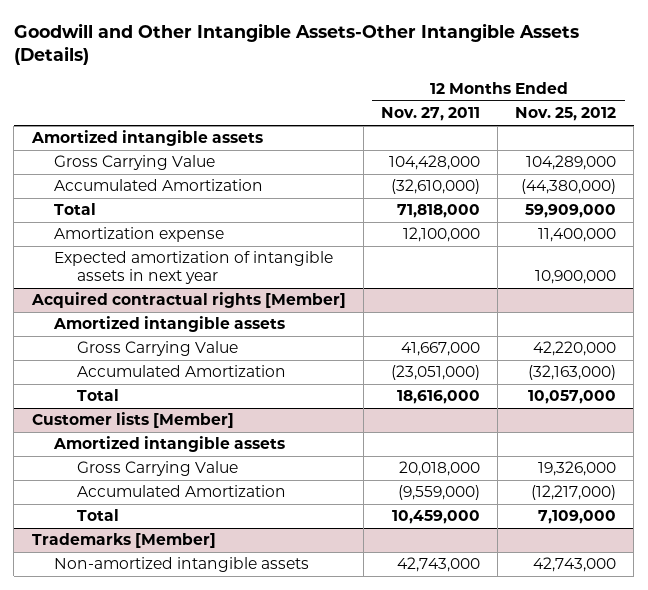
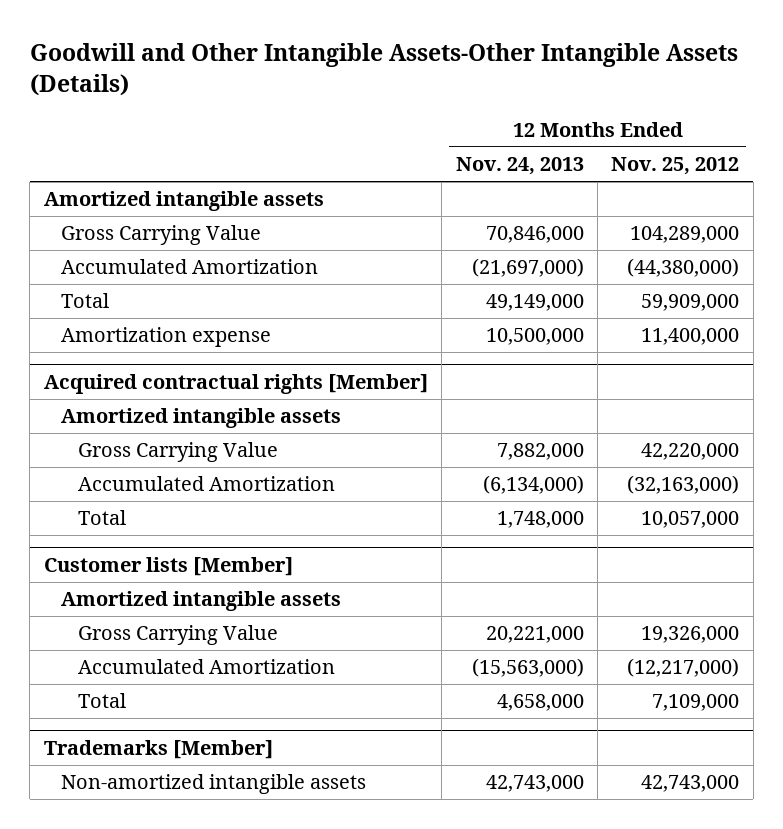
[380,107,480,122] Nov. 27, 2011 -> none
none -> [455,157,584,176] Nov. 24, 2013
[54,251,334,285] Expected amortization of intangible assets in next year -> none

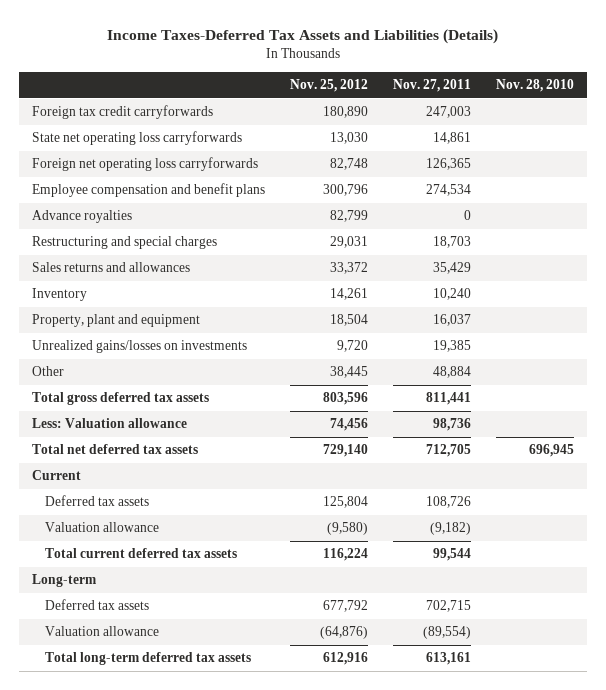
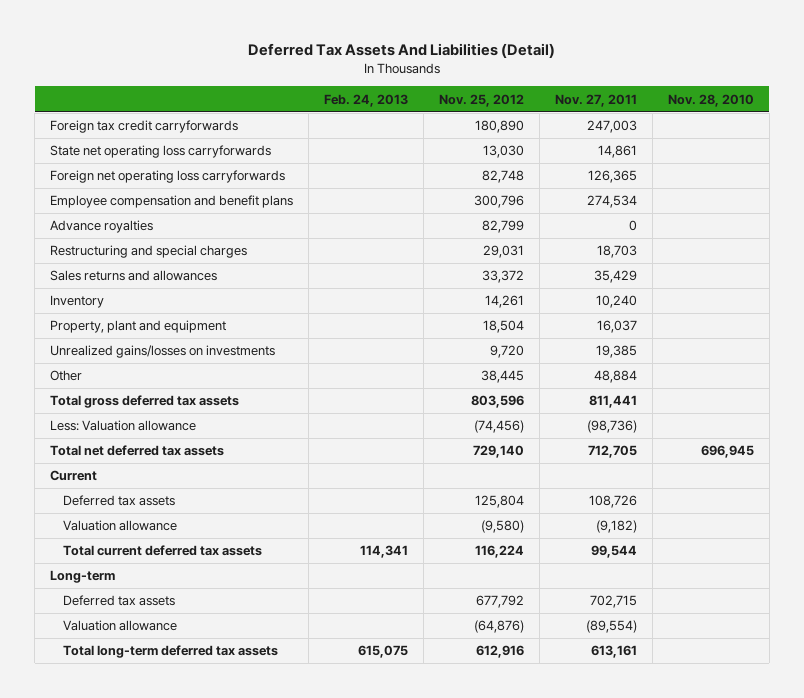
[107,29,499,45] Income Taxes-Deferred Tax Assets and Liabilities (Details) -> [247,43,555,59] Deferred Tax Assets And Liabilities (Detail)
none -> [324,93,409,107] Feb. 24, 2013
[330,418,369,432] 74,456 -> [473,420,524,434] (74,456)
[433,418,472,432] 98,736 -> [586,420,637,434] (98,736)

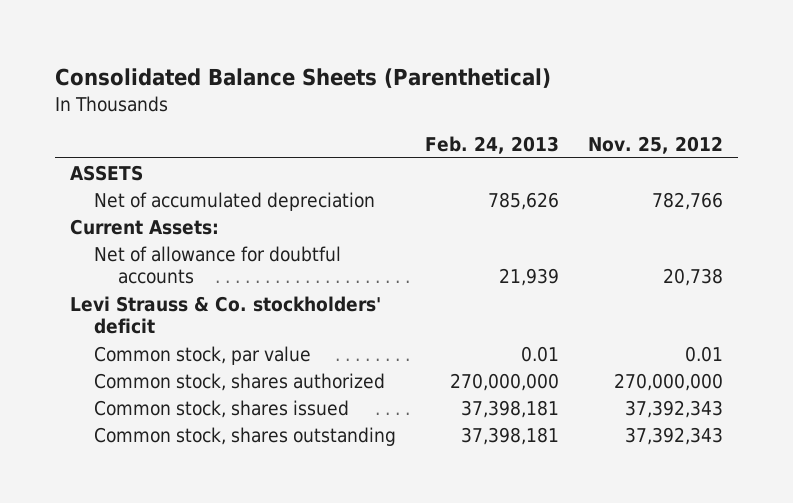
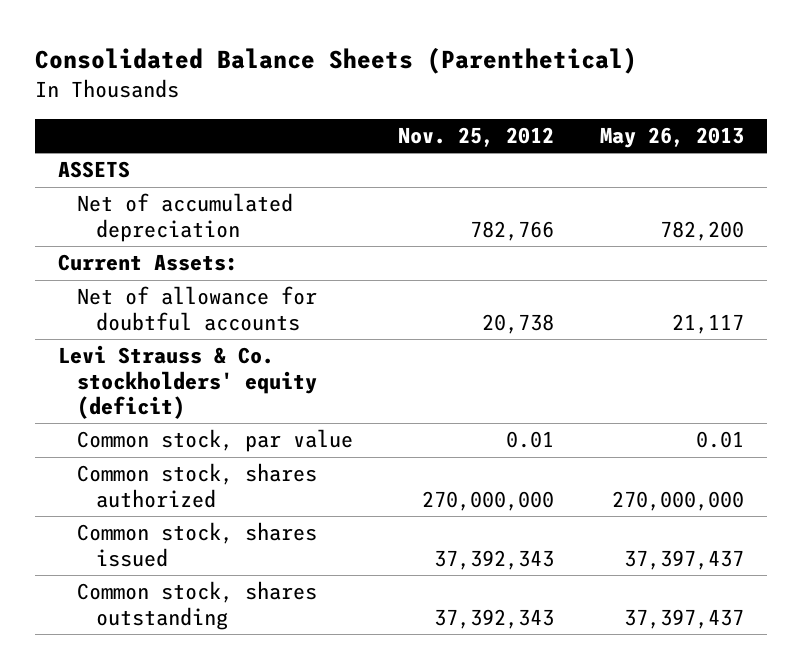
[424,135,559,154] Feb. 24, 2013 -> none
none -> [599,126,744,148] May 26, 2013
[69,295,381,334] Levi Strauss & Co. stockholders' deficit -> [57,345,317,420] Levi Strauss & Co. stockholders' equity (deficit)

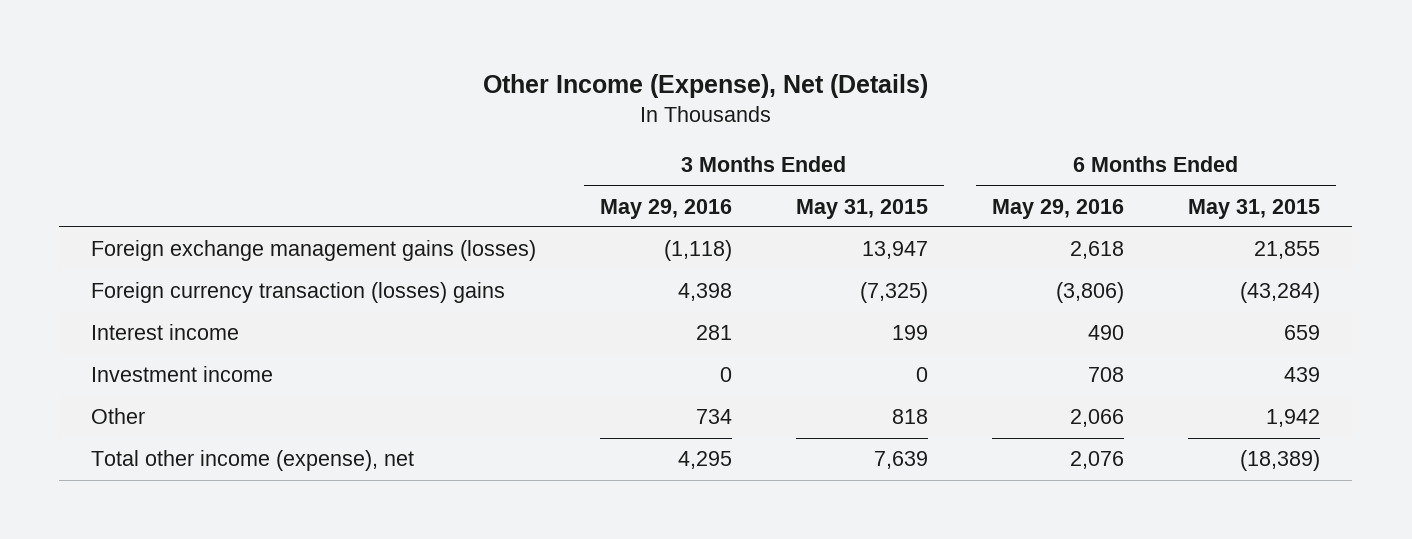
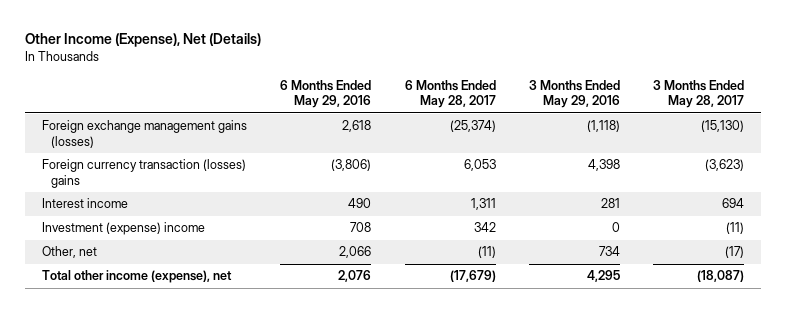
[796,198,929,219] May 31, 2015 -> none
[1188,198,1321,219] May 31, 2015 -> none
none -> [404,79,496,109] 6 Months Ended May 28, 2017
none -> [653,79,745,109] 3 Months Ended May 28, 2017
[91,366,274,383] Investment income -> [41,222,205,236] Investment (expense) income
[91,408,146,425] Other -> [41,246,97,259] Other, net

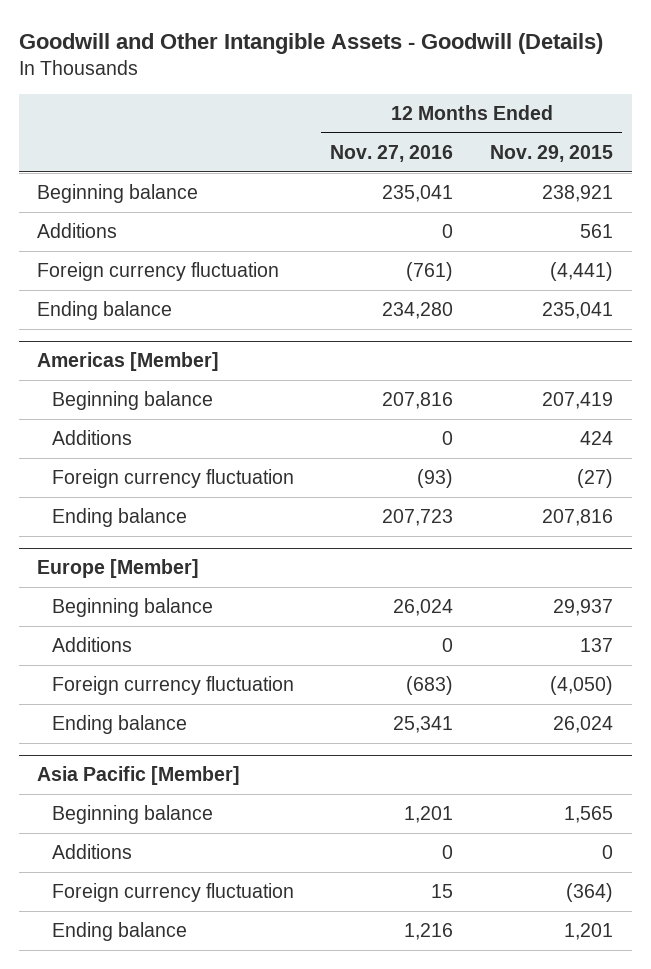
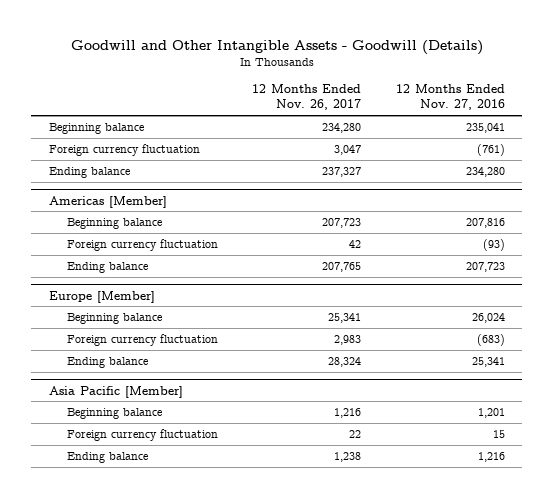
[490,144,614,162] Nov. 29, 2015 -> none
none -> [252,84,362,111] 12 Months Ended Nov. 26, 2017
[37,222,118,238] Additions -> none
[51,429,132,445] Additions -> none
[51,636,132,652] Additions -> none
[51,843,132,859] Additions -> none

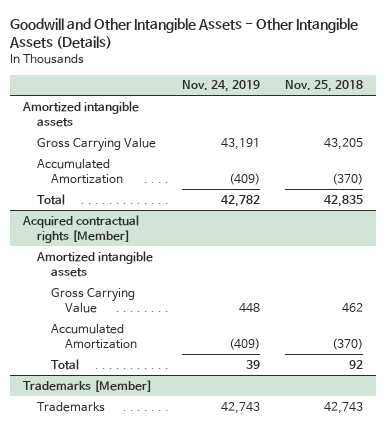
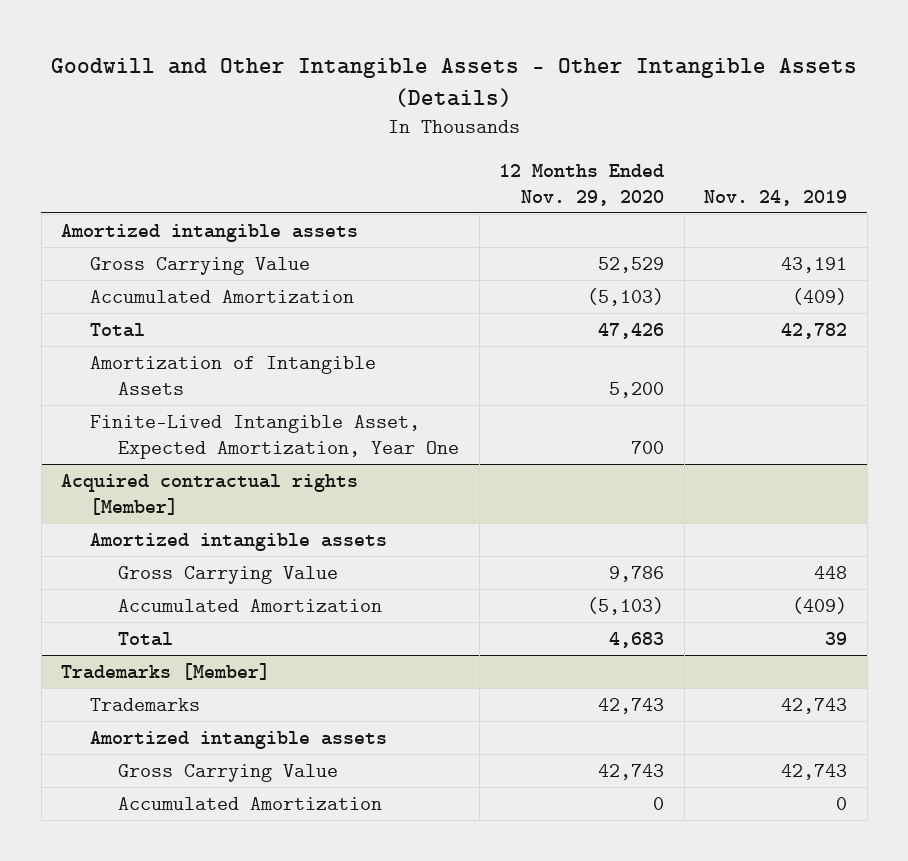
[284,80,363,93] Nov. 25, 2018 -> none
none -> [499,163,665,206] 12 Months Ended Nov. 29, 2020
none -> [89,355,376,395] Amortization of Intangible Assets
none -> [89,414,460,459] Finite-Lived Intangible Asset, Expected Amortization, Year One
none -> [89,730,387,749] Amortized intangible assets
none -> [118,763,339,782] Gross Carrying Value
none -> [118,796,383,810] Accumulated Amortization

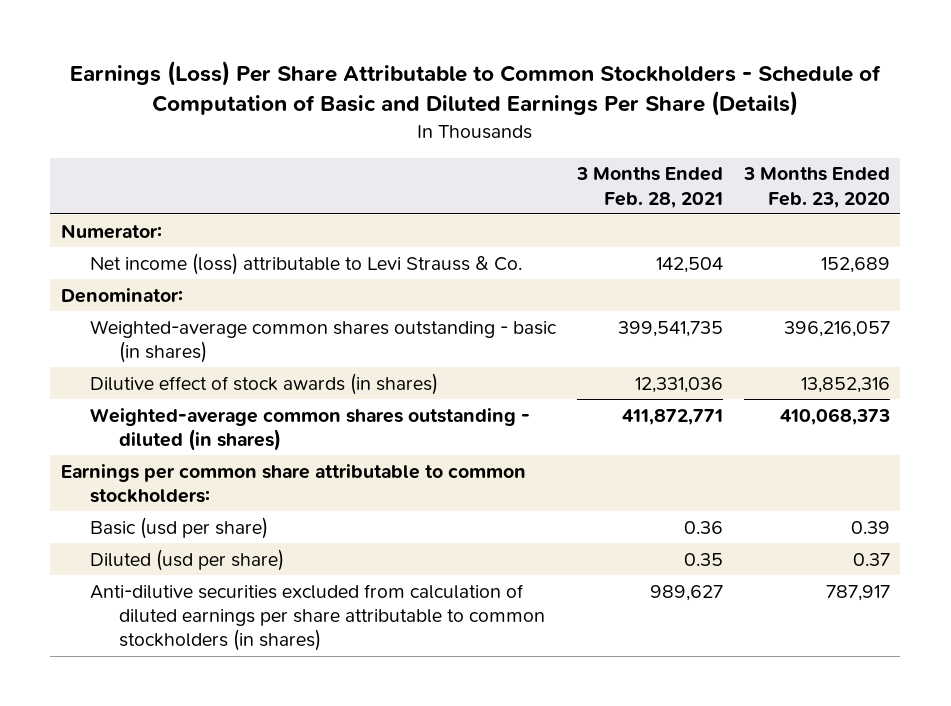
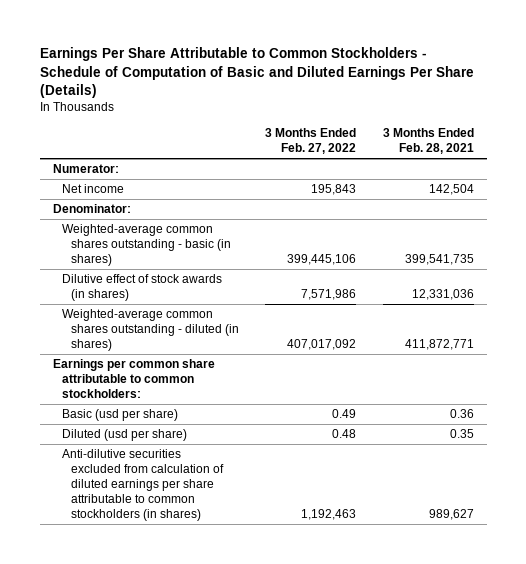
[70,60,882,117] Earnings (Loss) Per Share Attributable to Common Stockholders - Schedule of Computation of Basic and Diluted Earnings Per Share (Details) -> [39,47,474,99] Earnings Per Share Attributable to Common Stockholders - Schedule of Computation of Basic and Diluted Earnings Per Share (Details)
[742,167,890,208] 3 Months Ended Feb. 23, 2020 -> none
none -> [265,128,357,155] 3 Months Ended Feb. 27, 2022
[89,252,522,275] Net income (loss) attributable to Levi Strauss & Co. -> [62,184,125,194] Net income

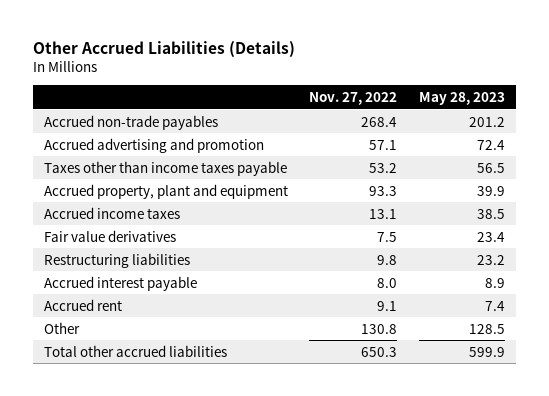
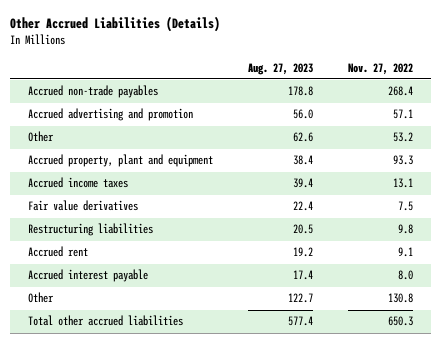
[418,91,505,105] May 28, 2023 -> none
none -> [247,62,313,75] Aug. 27, 2023
[43,160,287,176] Taxes other than income taxes payable -> [27,131,54,143] Other
[43,275,197,291] Accrued interest payable -> [27,269,148,283] Accrued interest payable

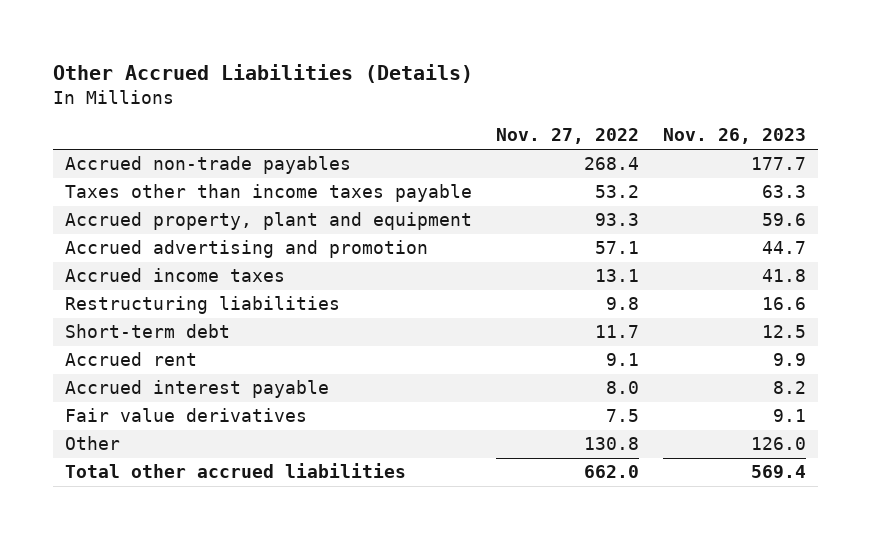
[247,62,313,75] Aug. 27, 2023 -> none
none -> [662,128,806,145] Nov. 26, 2023
[27,131,54,143] Other -> [65,184,473,203] Taxes other than income taxes payable
[27,108,193,122] Accrued advertising and promotion -> [65,240,429,259] Accrued advertising and promotion
none -> [65,324,231,339] Short-term debt
[27,200,138,212] Fair value derivatives -> [65,408,308,423] Fair value derivatives
[388,316,414,327] 650.3 -> [584,465,640,479] 662.0

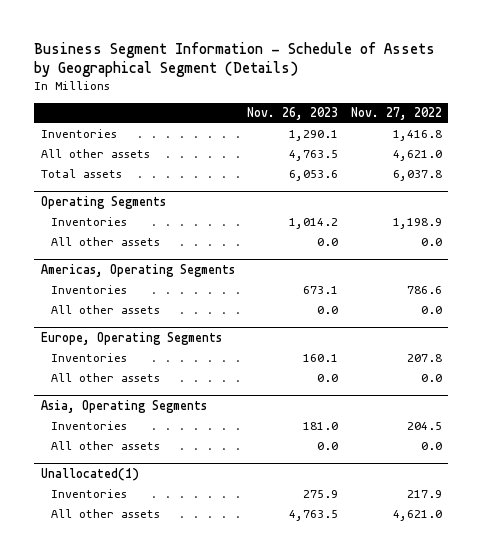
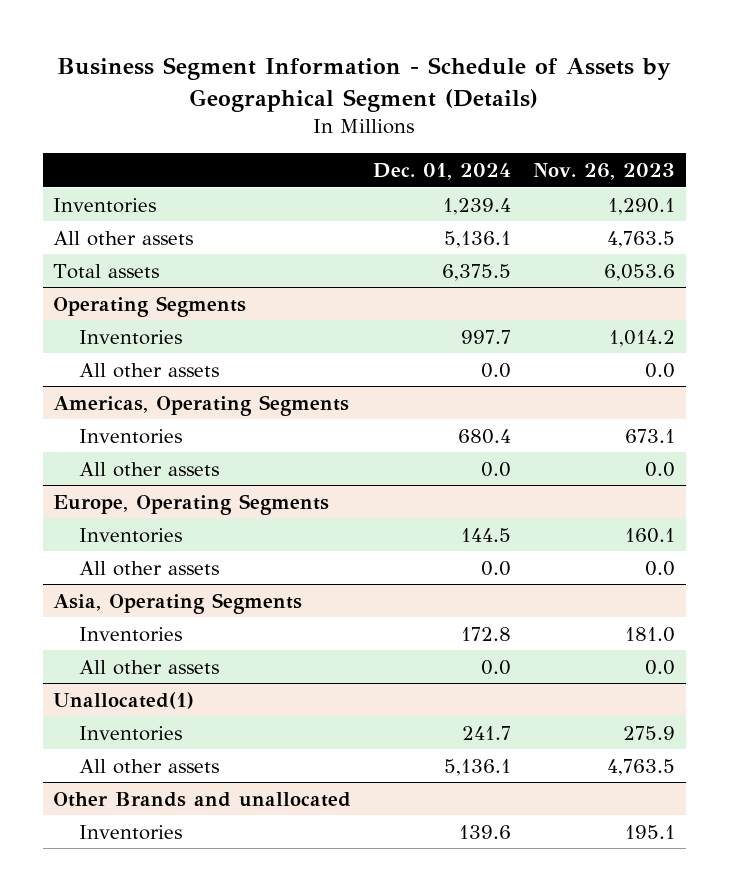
[351,107,443,121] Nov. 27, 2022 -> none
none -> [373,163,512,181] Dec. 01, 2024
none -> [53,791,352,807] Other Brands and unallocated
none -> [78,824,182,840] Inventories

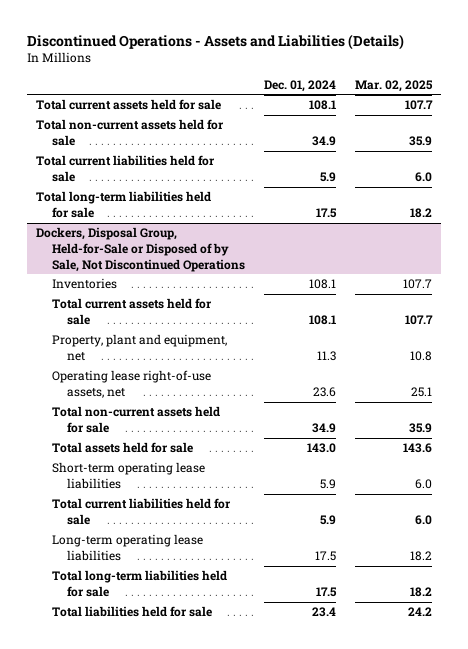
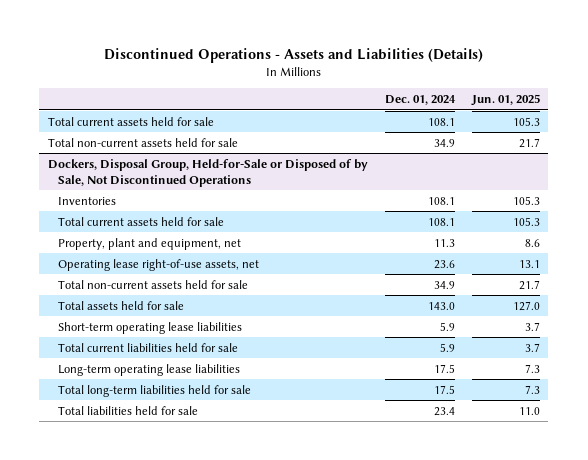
[354,79,433,92] Mar. 02, 2025 -> none
none -> [470,93,540,106] Jun. 01, 2025
[36,155,216,183] Total current liabilities held for sale -> none
[36,191,212,219] Total long-term liabilities held for sale -> none

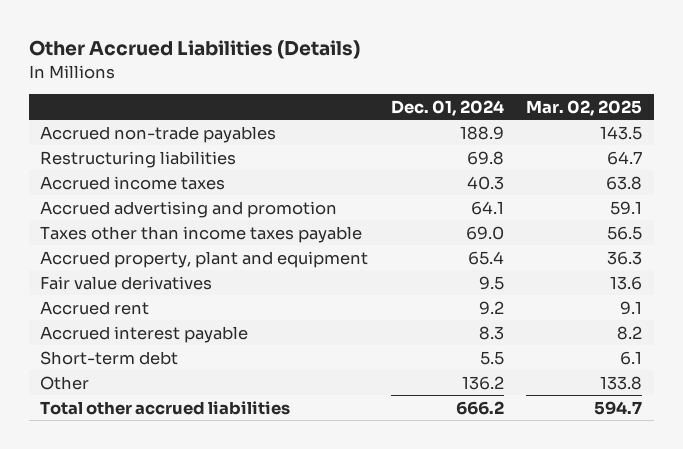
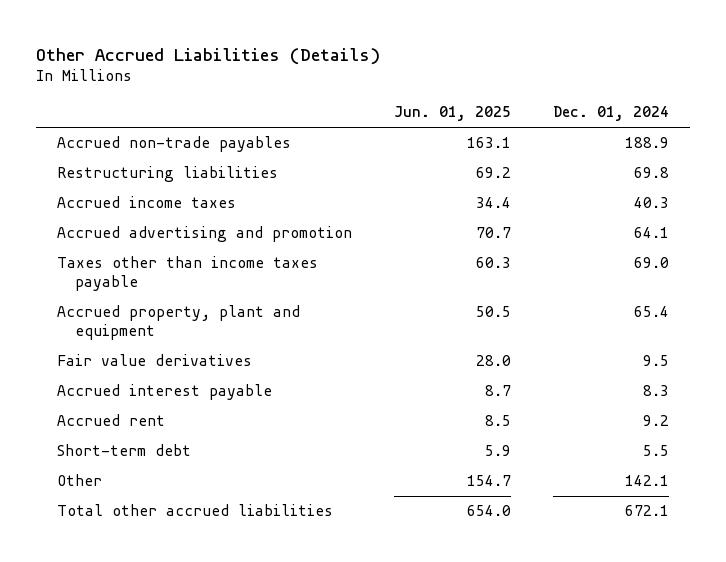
[526,99,643,116] Mar. 02, 2025 -> none
none -> [393,106,511,122] Jun. 01, 2025
[40,300,150,315] Accrued rent -> [57,414,166,427] Accrued rent
[461,375,504,390] 136.2 -> [624,475,669,487] 142.1
[455,400,504,415] 666.2 -> [624,505,669,517] 672.1

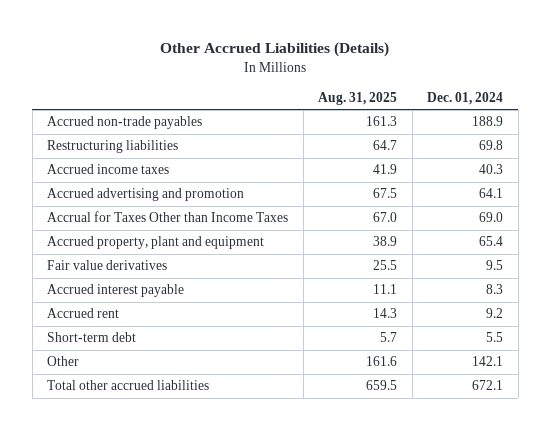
[393,106,511,122] Jun. 01, 2025 -> none
none -> [318,91,398,105] Aug. 31, 2025
[57,256,319,292] Taxes other than income taxes payable -> [47,211,289,223] Accrual for Taxes Other than Income Taxes

